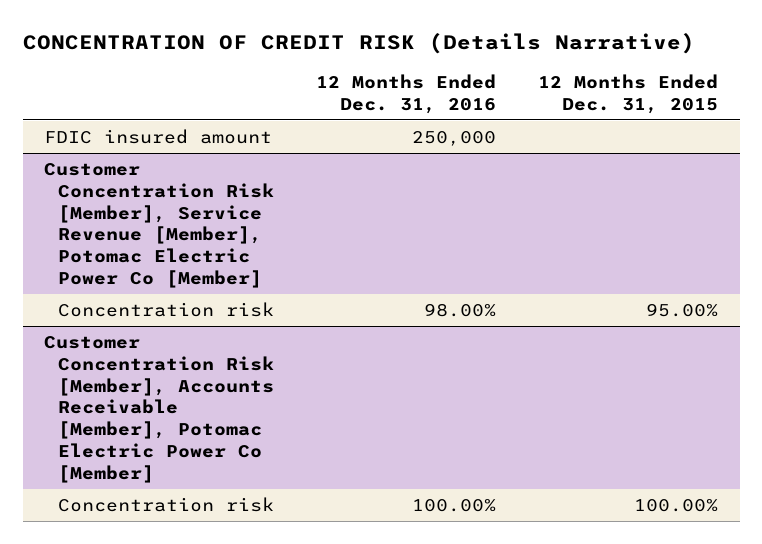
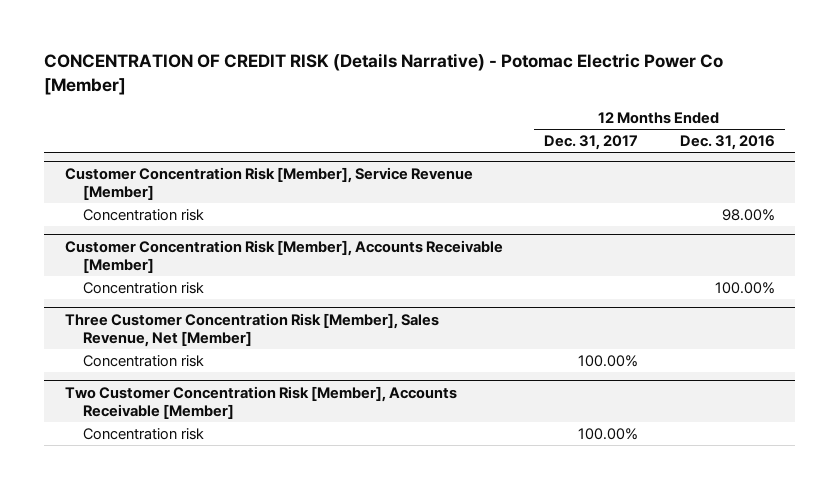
[22,33,695,55] CONCENTRATION OF CREDIT RISK (Details Narrative) -> [43,53,723,95] CONCENTRATION OF CREDIT RISK (Details Narrative) - Potomac Electric Power Co [Member]
[538,73,719,114] 12 Months Ended Dec. 31, 2015 -> none
none -> [544,135,639,151] Dec. 31, 2017
[43,128,272,144] FDIC insured amount -> none
[43,162,275,289] Customer Concentration Risk [Member], Service Revenue [Member], Potomac Electric Power Co [Member] -> [64,166,473,200] Customer Concentration Risk [Member], Service Revenue [Member]
[43,335,275,483] Customer Concentration Risk [Member], Accounts Receivable [Member], Potomac Electric Power Co [Member] -> [64,239,503,273] Customer Concentration Risk [Member], Accounts Receivable [Member]
none -> [64,312,439,347] Three Customer Concentration Risk [Member], Sales Revenue, Net [Member]
none -> [82,354,204,367] Concentration risk
none -> [64,385,457,419] Two Customer Concentration Risk [Member], Accounts Receivable [Member]
none -> [82,427,204,440] Concentration risk

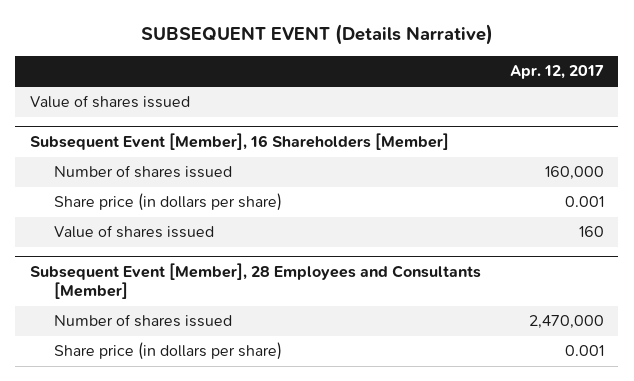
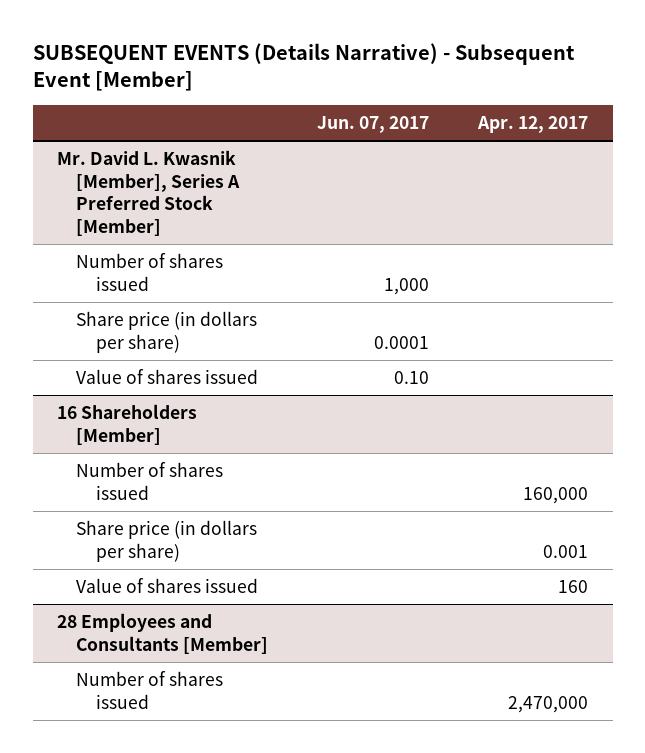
[140,24,493,46] SUBSEQUENT EVENT (Details Narrative) -> [32,42,575,92] SUBSEQUENT EVENTS (Details Narrative) - Subsequent Event [Member]
none -> [317,115,430,133] Jun. 07, 2017
[29,95,190,109] Value of shares issued -> none
none -> [56,150,241,236] Mr. David L. Kwasnik [Member], Series A Preferred Stock [Member]
none -> [76,253,224,291] Number of shares issued
none -> [76,311,258,353] Share price (in dollars per share)
none -> [76,369,259,385] Value of shares issued
[29,133,449,151] Subsequent Event [Member], 16 Shareholders [Member] -> [56,404,197,445] 16 Shareholders [Member]
[29,263,481,300] Subsequent Event [Member], 28 Employees and Consultants [Member] -> [56,613,269,654] 28 Employees and Consultants [Member]
[54,342,283,361] Share price (in dollars per share) -> none

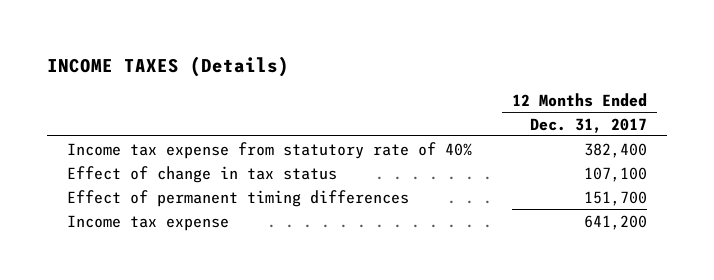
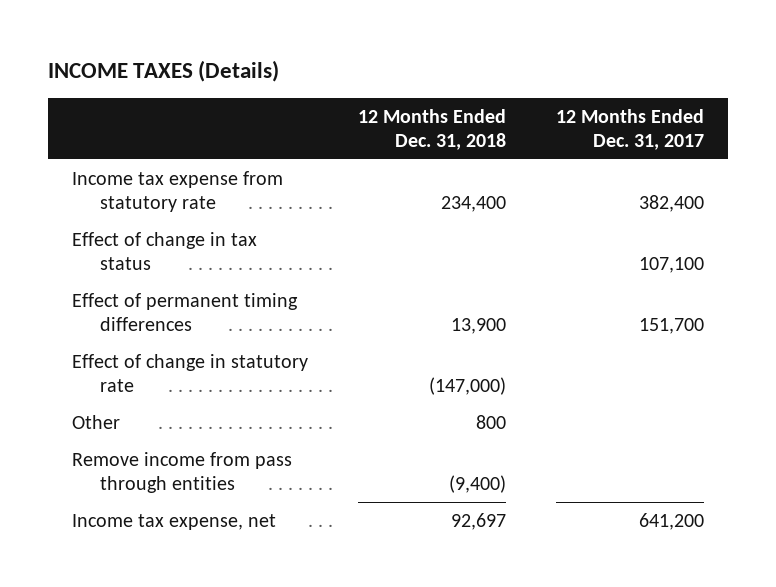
none -> [357,108,506,150] 12 Months Ended Dec. 31, 2018
[67,141,473,159] Income tax expense from statutory rate of 40% -> [72,170,284,212] Income tax expense from statutory rate
none -> [72,353,309,392] Effect of change in statutory rate
none -> [72,414,121,429] Other
none -> [72,451,293,493] Remove income from pass through entities
[67,214,230,231] Income tax expense -> [72,513,277,530] Income tax expense, net

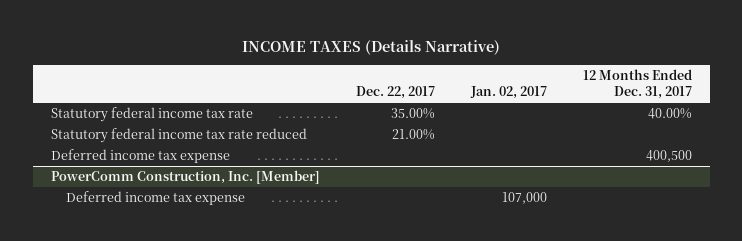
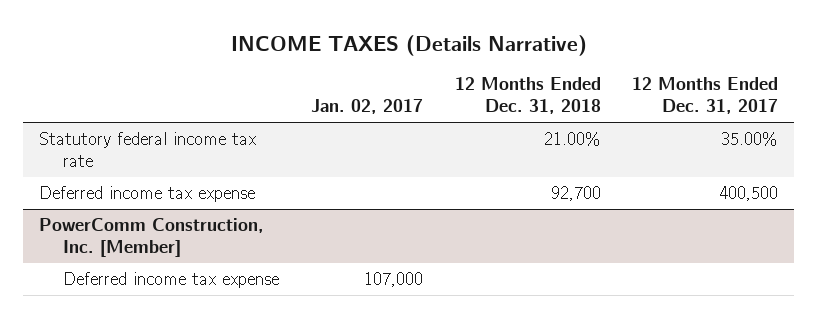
[355,86,435,100] Dec. 22, 2017 -> none
none -> [454,77,601,115] 12 Months Ended Dec. 31, 2018
[50,128,307,144] Statutory federal income tax rate reduced -> none
[647,108,692,120] 40.00% -> [721,132,779,147] 35.00%

